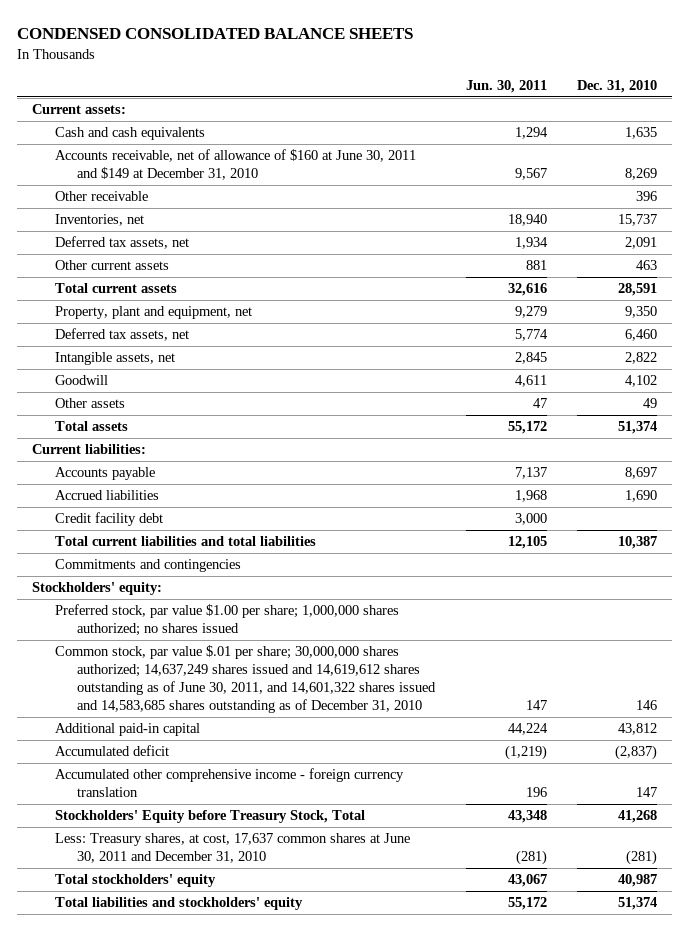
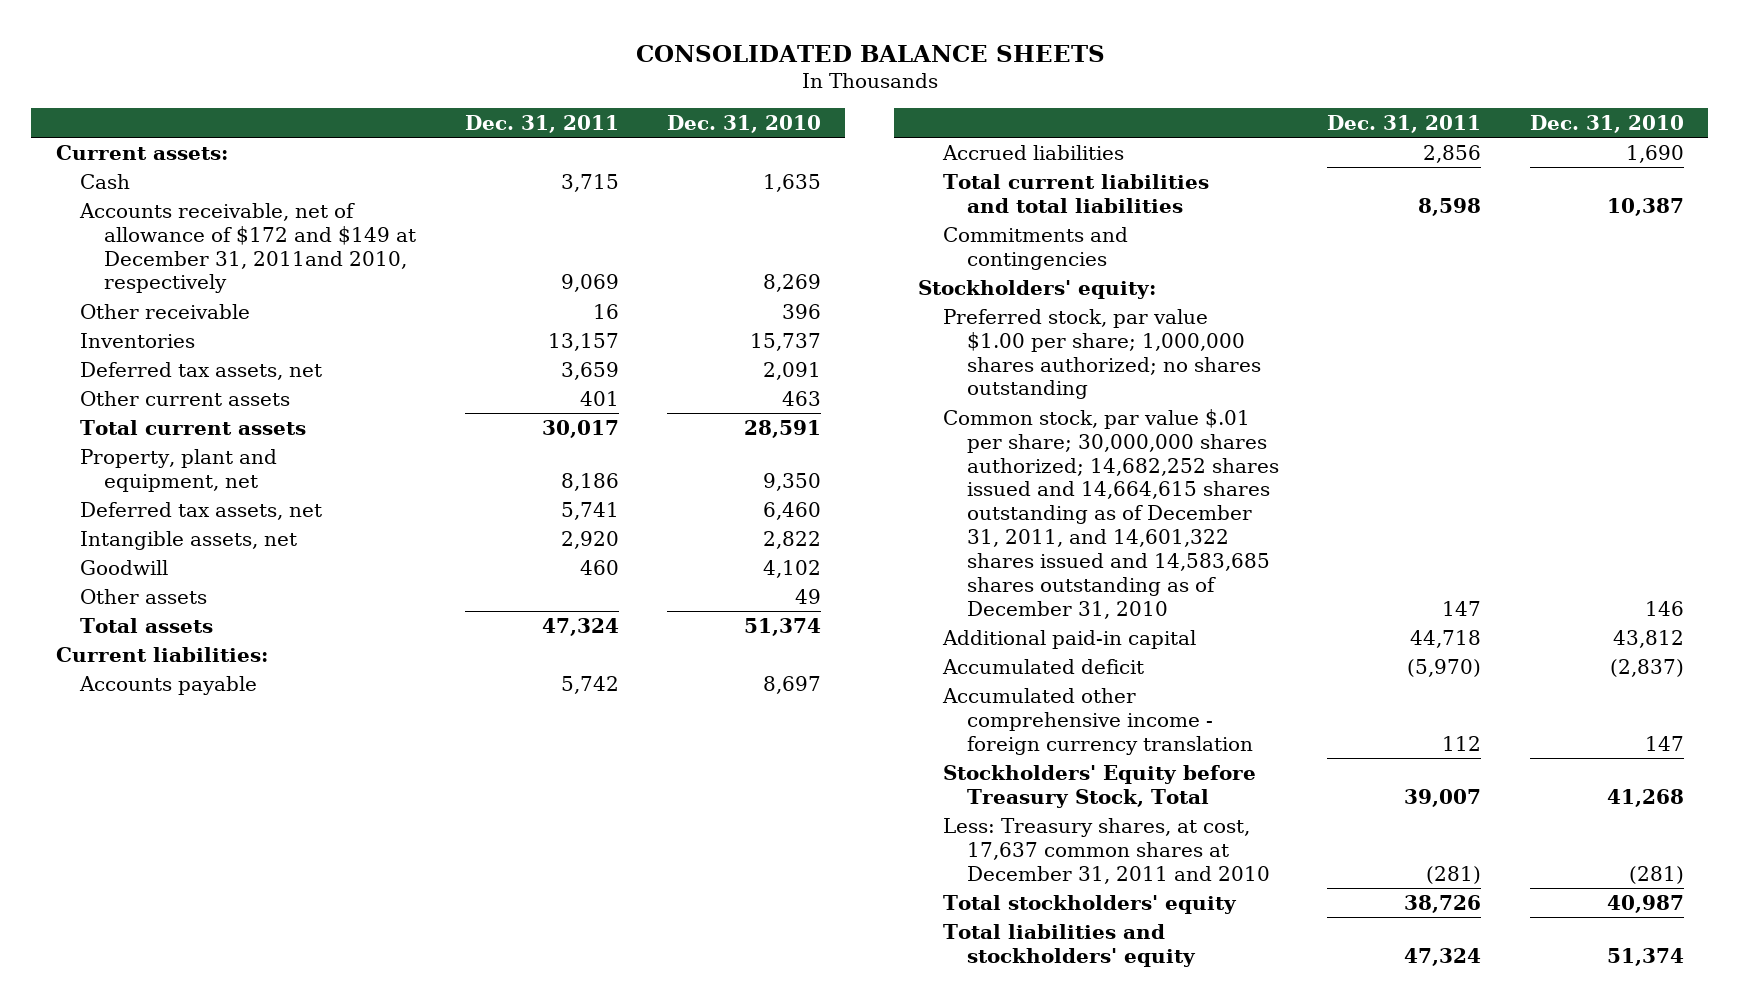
[16,28,413,40] CONDENSED CONSOLIDATED BALANCE SHEETS -> [635,44,1105,62] CONSOLIDATED BALANCE SHEETS
[465,79,547,93] Jun. 30, 2011 -> none
none -> [464,114,619,133] Dec. 31, 2011
[54,127,205,141] Cash and cash equivalents -> [79,173,130,189] Cash
[54,149,416,181] Accounts receivable, net of allowance of $160 at June 30, 2011 and $149 at December 31, 2010 -> [78,202,417,294] Accounts receivable, net of allowance of $172 and $149 at December 31, 2011and 2010, respectively
[54,214,144,227] Inventories, net -> [79,332,195,348] Inventories
[54,512,163,527] Credit facility debt -> none
[54,604,399,637] Preferred stock, par value $1.00 per share; 1,000,000 shares authorized; no shares issued -> [942,308,1261,400] Preferred stock, par value $1.00 per share; 1,000,000 shares authorized; no shares outstanding
[54,645,437,714] Common stock, par value $.01 per share; 30,000,000 shares authorized; 14,637,249 shares issued and 14,619,612 shares outstanding as of June 30, 2011, and 14,601,322 shares issued and 14,583,685 shares outstanding as of December 31, 2010 -> [942,408,1279,619] Common stock, par value $.01 per share; 30,000,000 shares authorized; 14,682,252 shares issued and 14,664,615 shares outstanding as of December 31, 2011, and 14,601,322 shares issued and 14,583,685 shares outstanding as of December 31, 2010
[54,833,410,864] Less: Treasury shares, at cost, 17,637 common shares at June 30, 2011 and December 31, 2010 -> [942,817,1270,884] Less: Treasury shares, at cost, 17,637 common shares at December 31, 2011 and 2010

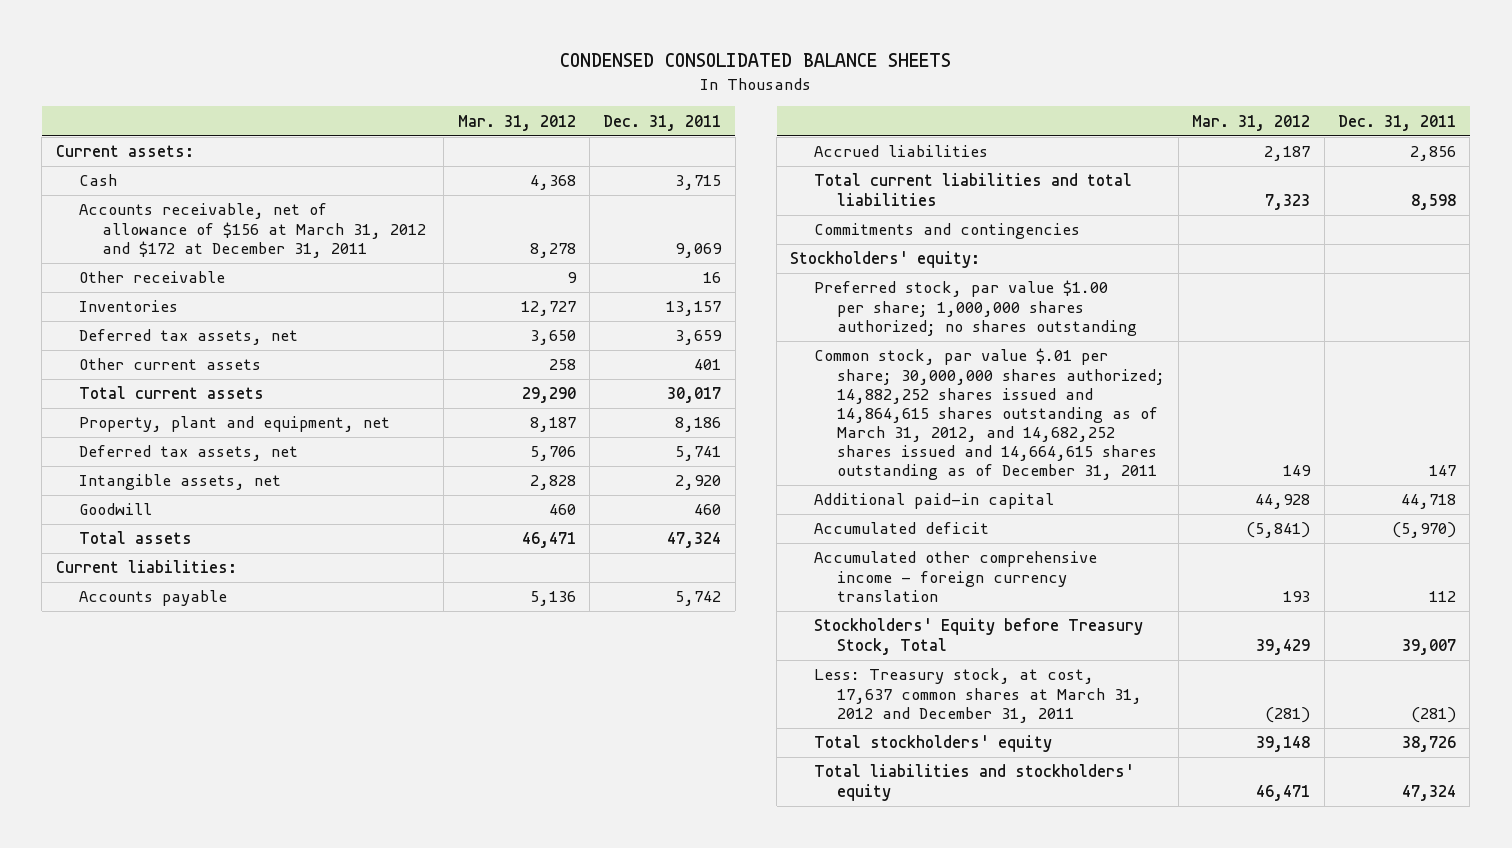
[635,44,1105,62] CONSOLIDATED BALANCE SHEETS -> [559,53,951,68] CONDENSED CONSOLIDATED BALANCE SHEETS
[667,114,822,133] Dec. 31, 2010 -> none
none -> [457,114,576,131] Mar. 31, 2012
[78,202,417,294] Accounts receivable, net of allowance of $172 and $149 at December 31, 2011and 2010, respectively -> [78,203,427,258] Accounts receivable, net of allowance of $156 at March 31, 2012 and $172 at December 31, 2011
[79,588,207,604] Other assets -> none
[942,408,1279,619] Common stock, par value $.01 per share; 30,000,000 shares authorized; 14,682,252 shares issued and 14,664,615 shares outstanding as of December 31, 2011, and 14,601,322 shares issued and 14,583,685 shares outstanding as of December 31, 2010 -> [813,348,1165,480] Common stock, par value $.01 per share; 30,000,000 shares authorized; 14,882,252 shares issued and 14,864,615 shares outstanding as of March 31, 2012, and 14,682,252 shares issued and 14,664,615 shares outstanding as of December 31, 2011
[942,817,1270,884] Less: Treasury shares, at cost, 17,637 common shares at December 31, 2011 and 2010 -> [813,668,1142,723] Less: Treasury stock, at cost, 17,637 common shares at March 31, 2012 and December 31, 2011

